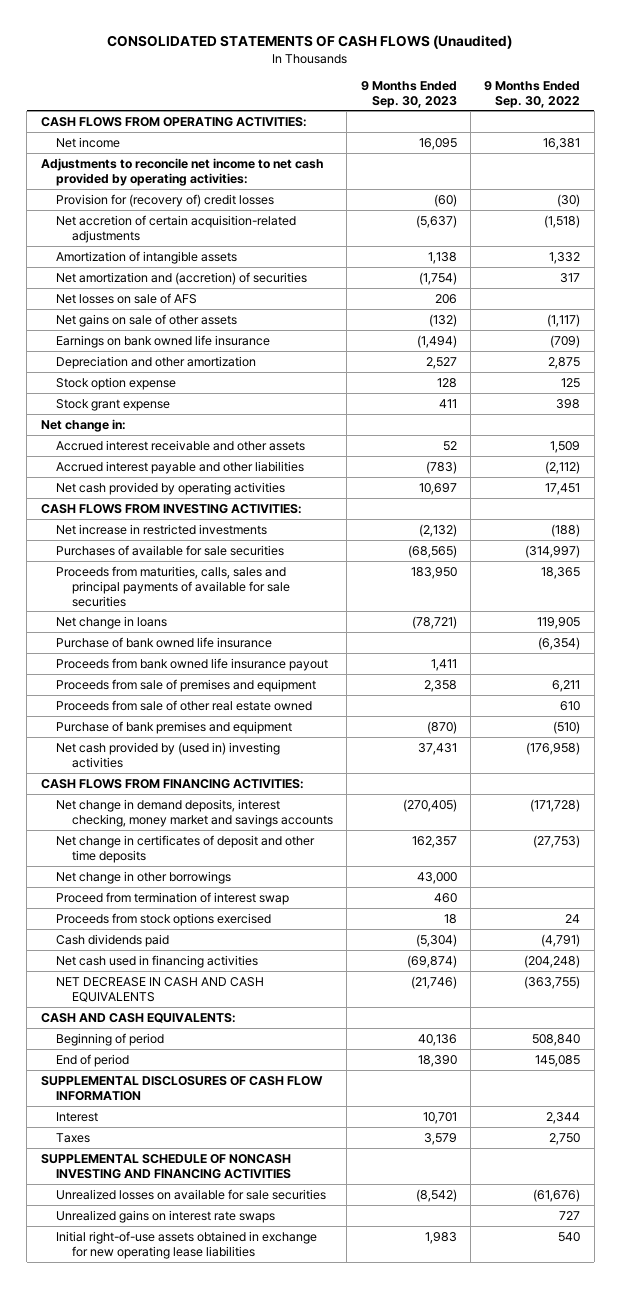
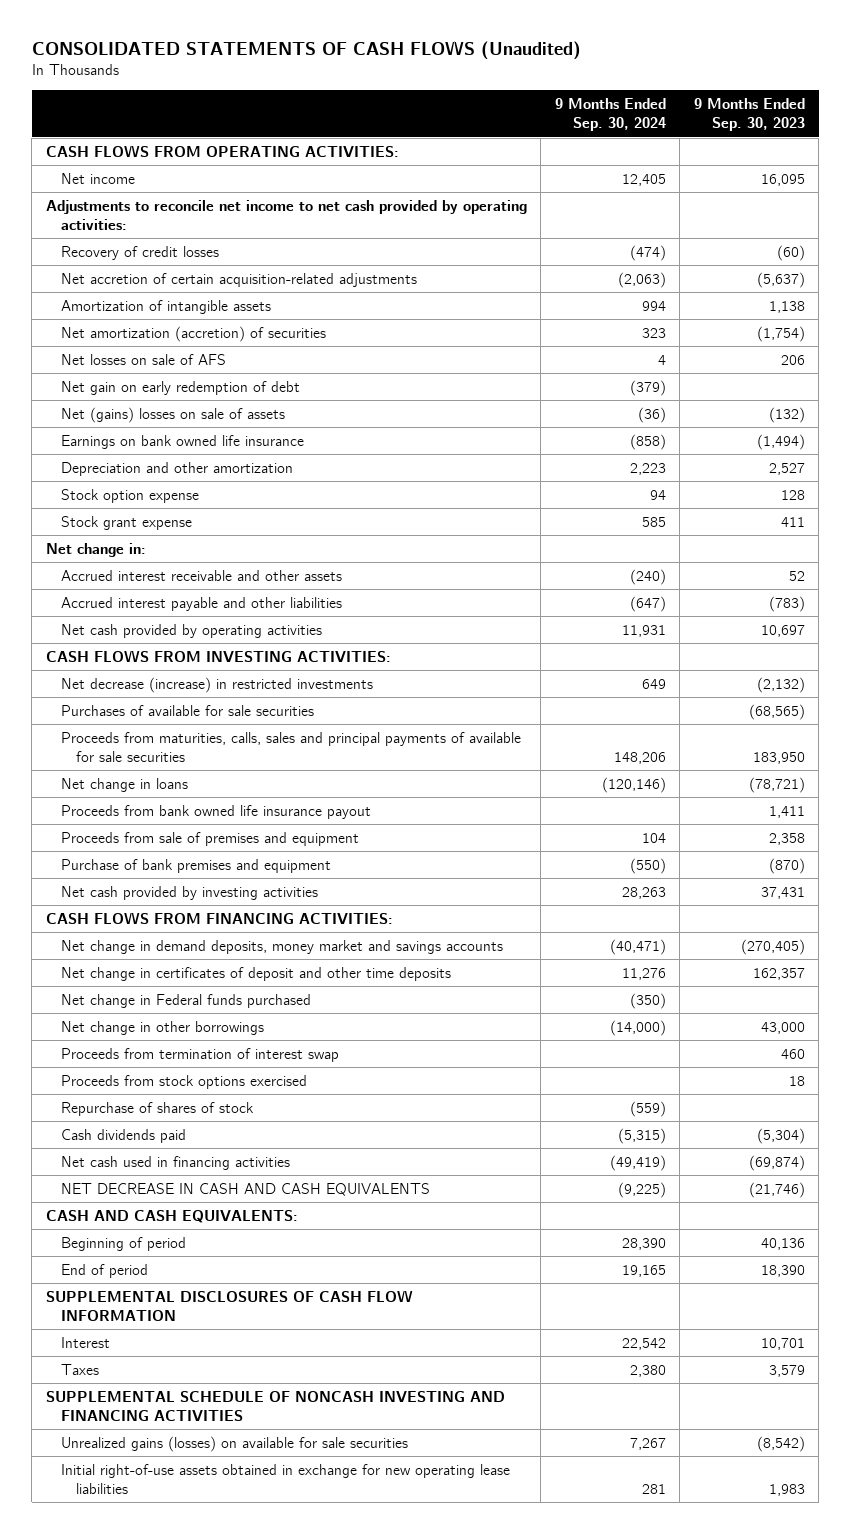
[484,80,581,108] 9 Months Ended Sep. 30, 2022 -> none
none -> [554,98,666,131] 9 Months Ended Sep. 30, 2024
[56,193,275,207] Provision for (recovery of) credit losses -> [61,245,220,260] Recovery of credit losses
[56,271,308,285] Net amortization and (accretion) of securities -> [61,325,327,342] Net amortization (accretion) of securities
none -> [61,380,301,395] Net gain on early redemption of debt
[56,313,238,327] Net gains on sale of other assets -> [61,406,286,423] Net (gains) losses on sale of assets
[56,523,268,535] Net increase in restricted investments -> [61,676,374,693] Net decrease (increase) in restricted investments
[56,636,273,648] Purchase of bank owned life insurance -> none
[56,699,313,711] Proceeds from sale of other real estate owned -> none
[56,741,281,768] Net cash provided by (used in) investing activities -> [61,885,319,900] Net cash provided by investing activities
[56,798,333,827] Net change in demand deposits, interest checking, money market and savings accounts -> [61,939,504,954] Net change in demand deposits, money market and savings accounts
none -> [61,993,312,1008] Net change in Federal funds purchased
[56,891,290,905] Proceed from termination of interest swap -> [61,1047,340,1062] Proceeds from termination of interest swap
none -> [61,1101,255,1116] Repurchase of shares of stock
[56,1209,276,1223] Unrealized gains on interest rate swaps -> none
[56,1188,327,1200] Unrealized losses on available for sale securities -> [61,1435,409,1452] Unrealized gains (losses) on available for sale securities

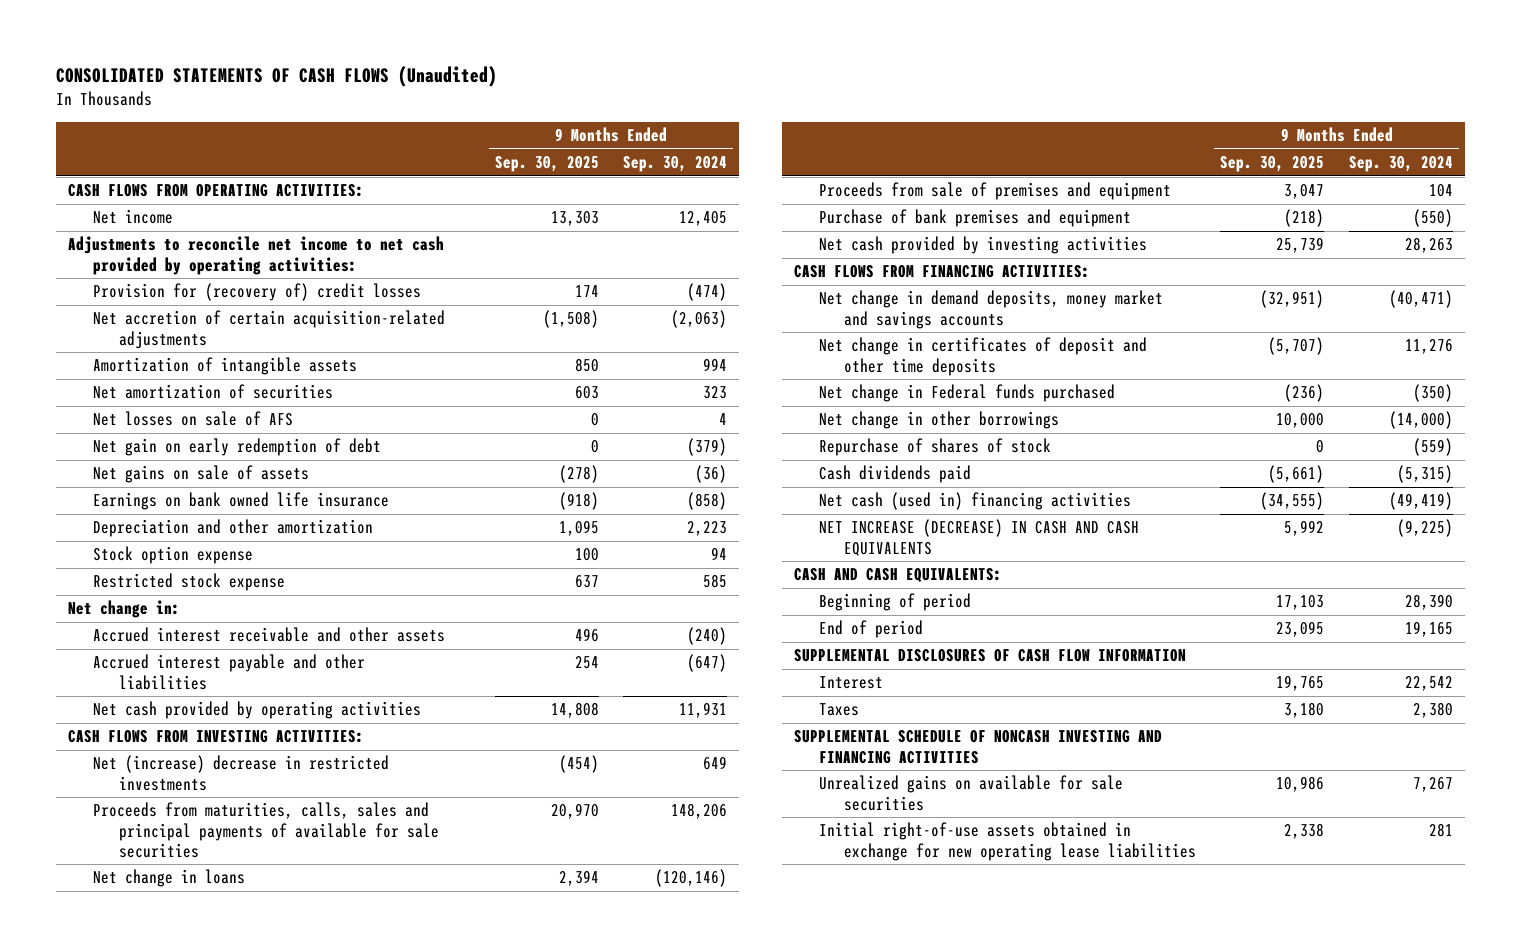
[693,98,805,131] 9 Months Ended Sep. 30, 2023 -> none
none -> [494,156,599,173] Sep. 30, 2025
[61,245,220,260] Recovery of credit losses -> [93,283,422,302] Provision for (recovery of) credit losses
[61,325,327,342] Net amortization (accretion) of securities -> [93,384,334,400] Net amortization of securities
[61,406,286,423] Net (gains) losses on sale of assets -> [93,465,310,484] Net gains on sale of assets
[61,515,193,530] Stock grant expense -> [93,573,286,592] Restricted stock expense
[61,704,315,716] Purchases of available for sale securities -> none
[61,676,374,693] Net decrease (increase) in restricted investments -> [93,755,390,791] Net (increase) decrease in restricted investments
[61,804,372,819] Proceeds from bank owned life insurance payout -> none
[61,1047,340,1062] Proceeds from termination of interest swap -> none
[61,1074,308,1089] Proceeds from stock options exercised -> none
[61,1155,291,1170] Net cash used in financing activities -> [818,492,1131,511] Net cash (used in) financing activities
[61,1182,431,1196] NET DECREASE IN CASH AND CASH EQUIVALENTS -> [818,519,1139,556] NET INCREASE (DECREASE) IN CASH AND CASH EQUIVALENTS
[61,1435,409,1452] Unrealized gains (losses) on available for sale securities -> [818,775,1123,811] Unrealized gains on available for sale securities

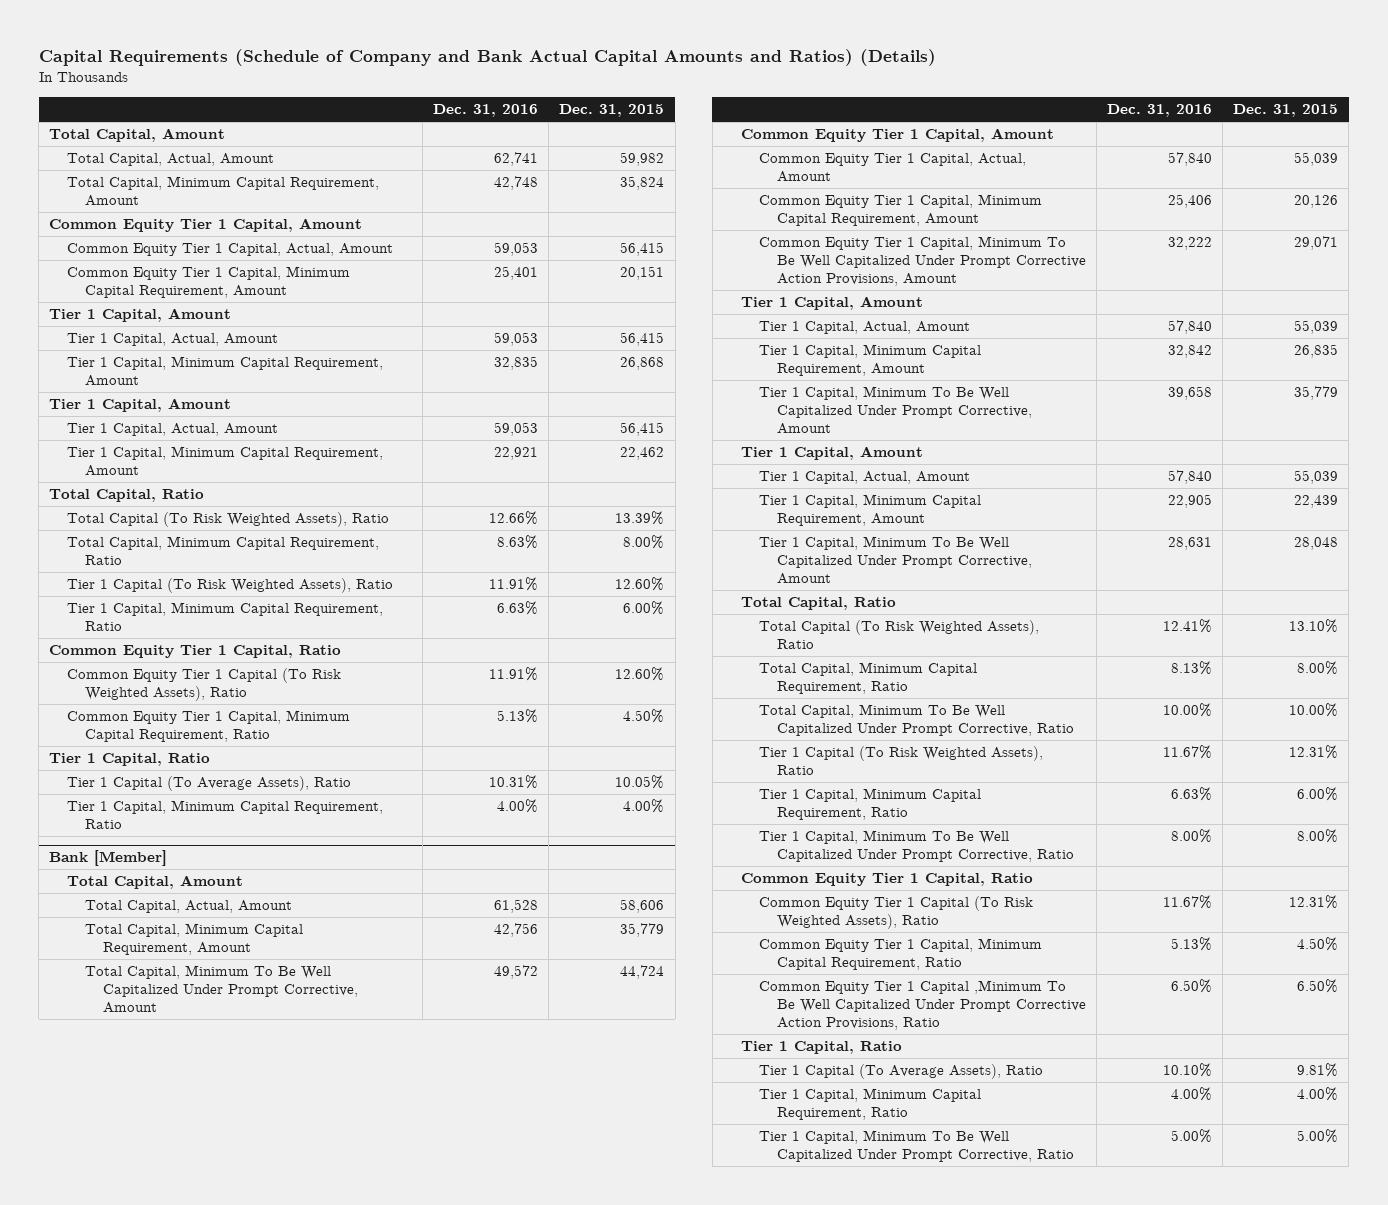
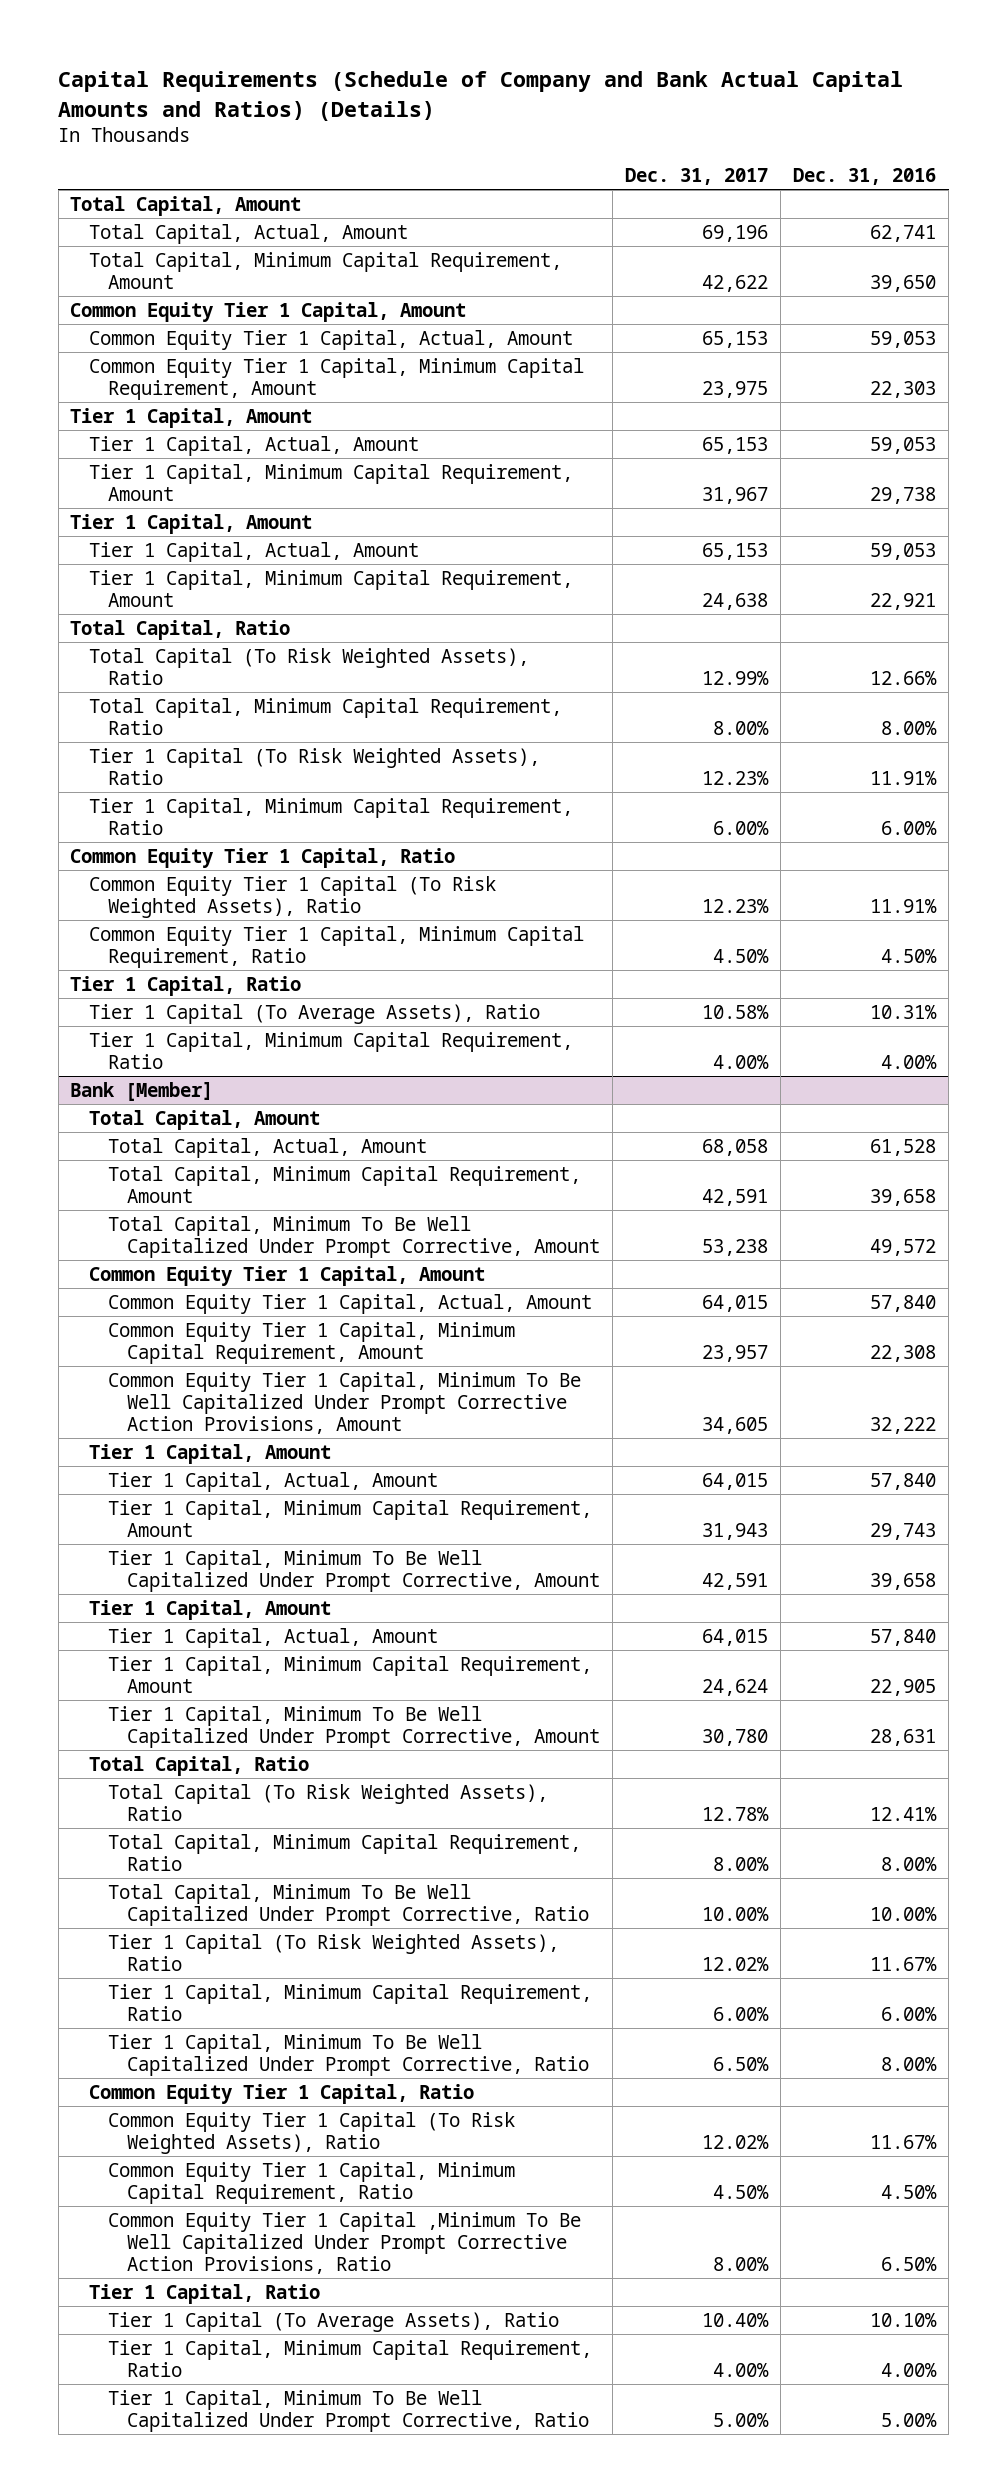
[559,104,665,118] Dec. 31, 2015 -> none
none -> [625,167,769,185] Dec. 31, 2017
[494,176,539,191] 42,748 -> [870,274,937,292] 39,650
[494,266,539,281] 25,401 -> [870,380,937,398] 22,303
[494,356,539,371] 32,835 -> [870,486,937,504] 29,738
[497,535,539,550] 8.63% -> [881,720,938,735] 8.00%
[497,601,539,616] 6.63% -> [881,820,938,835] 6.00%
[497,709,539,724] 5.13% -> [881,948,938,963] 4.50%
[494,923,539,938] 42,756 -> [870,1188,937,1206] 39,658
[1167,194,1212,209] 25,406 -> [870,1344,937,1362] 22,308
[1167,345,1212,359] 32,842 -> [870,1522,937,1540] 29,743
[1170,661,1212,676] 8.13% -> [881,1856,938,1871] 8.00%
[1170,787,1212,802] 6.63% -> [881,2006,938,2021] 6.00%
[1170,937,1212,952] 5.13% -> [881,2184,938,2199] 4.50%

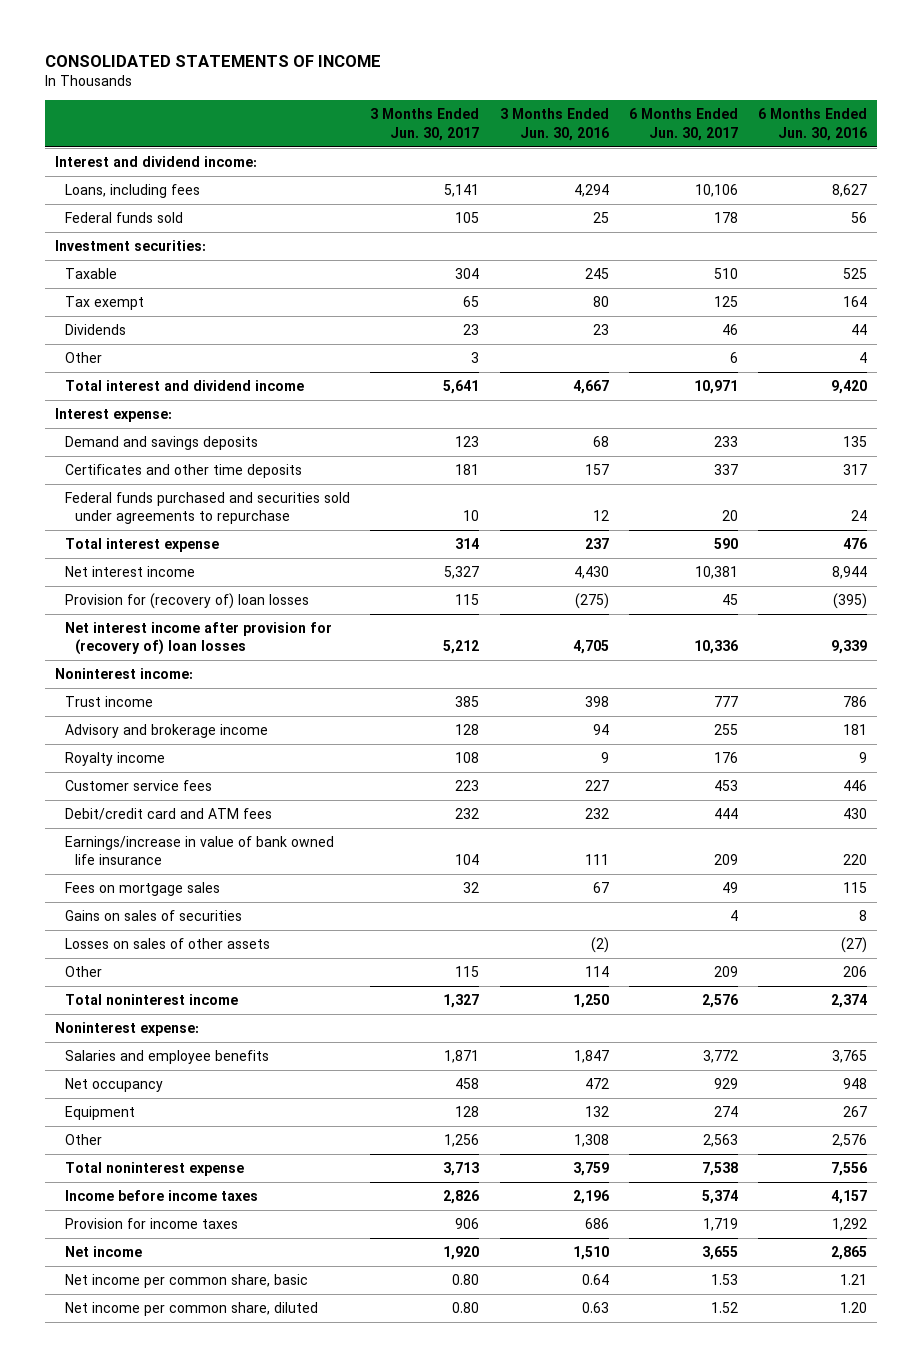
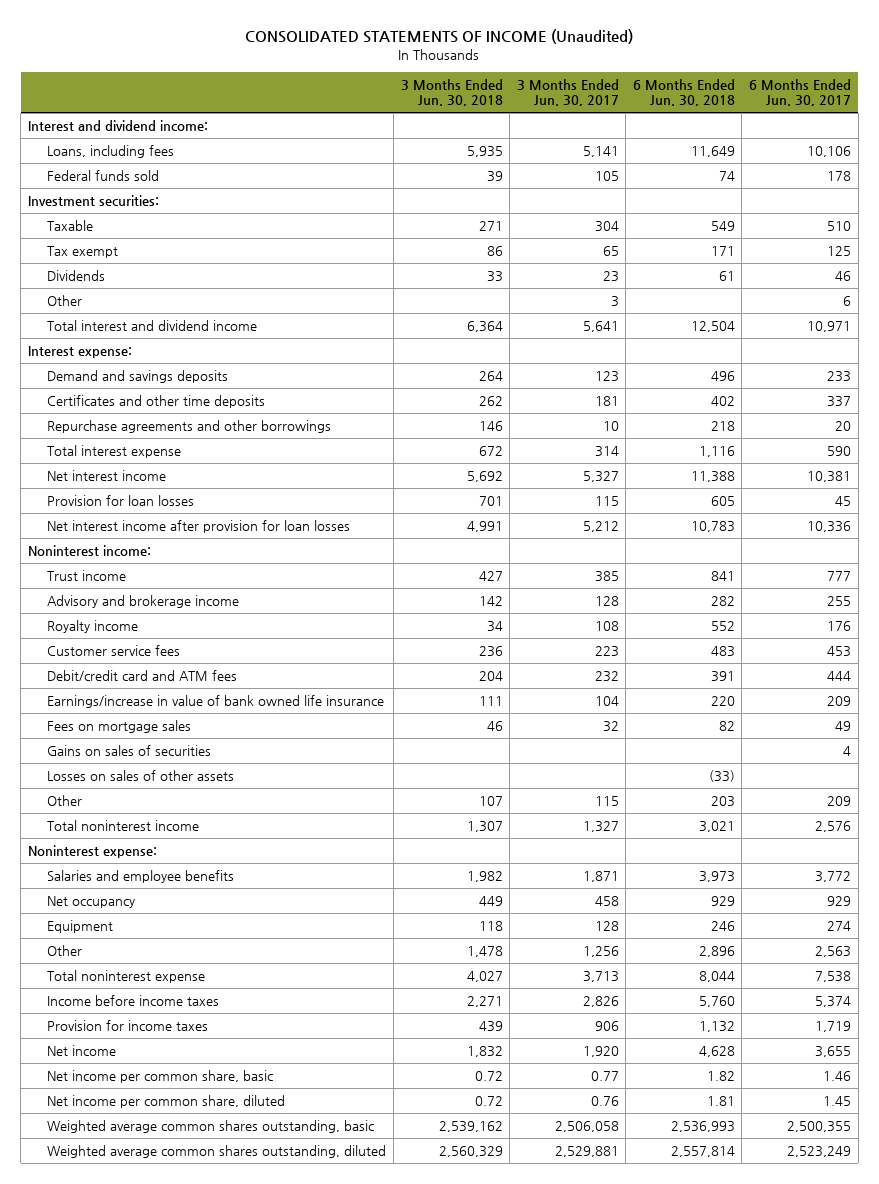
[44,55,381,68] CONSOLIDATED STATEMENTS OF INCOME -> [245,29,634,45] CONSOLIDATED STATEMENTS OF INCOME (Unaudited)
[499,108,609,141] 3 Months Ended Jun. 30, 2016 -> none
[757,108,867,141] 6 Months Ended Jun. 30, 2016 -> none
none -> [400,79,503,107] 3 Months Ended Jun. 30, 2018
none -> [632,79,735,107] 6 Months Ended Jun. 30, 2018
[65,492,351,525] Federal funds purchased and securities sold under agreements to repurchase -> [47,420,332,434] Repurchase agreements and other borrowings
[65,593,310,610] Provision for (recovery of) loan losses -> [47,495,195,507] Provision for loan losses
[65,622,333,656] Net interest income after provision for (recovery of) loan losses -> [47,520,351,534] Net interest income after provision for loan losses
[452,1274,480,1286] 0.80 -> [590,1071,619,1082] 0.77
[710,1274,738,1286] 1.53 -> [822,1071,851,1082] 1.46
[452,1302,480,1314] 0.80 -> [590,1096,619,1107] 0.76
[710,1302,738,1314] 1.52 -> [822,1096,851,1107] 1.45
none -> [47,1120,375,1134] Weighted average common shares outstanding, basic
none -> [47,1145,387,1159] Weighted average common shares outstanding, diluted

